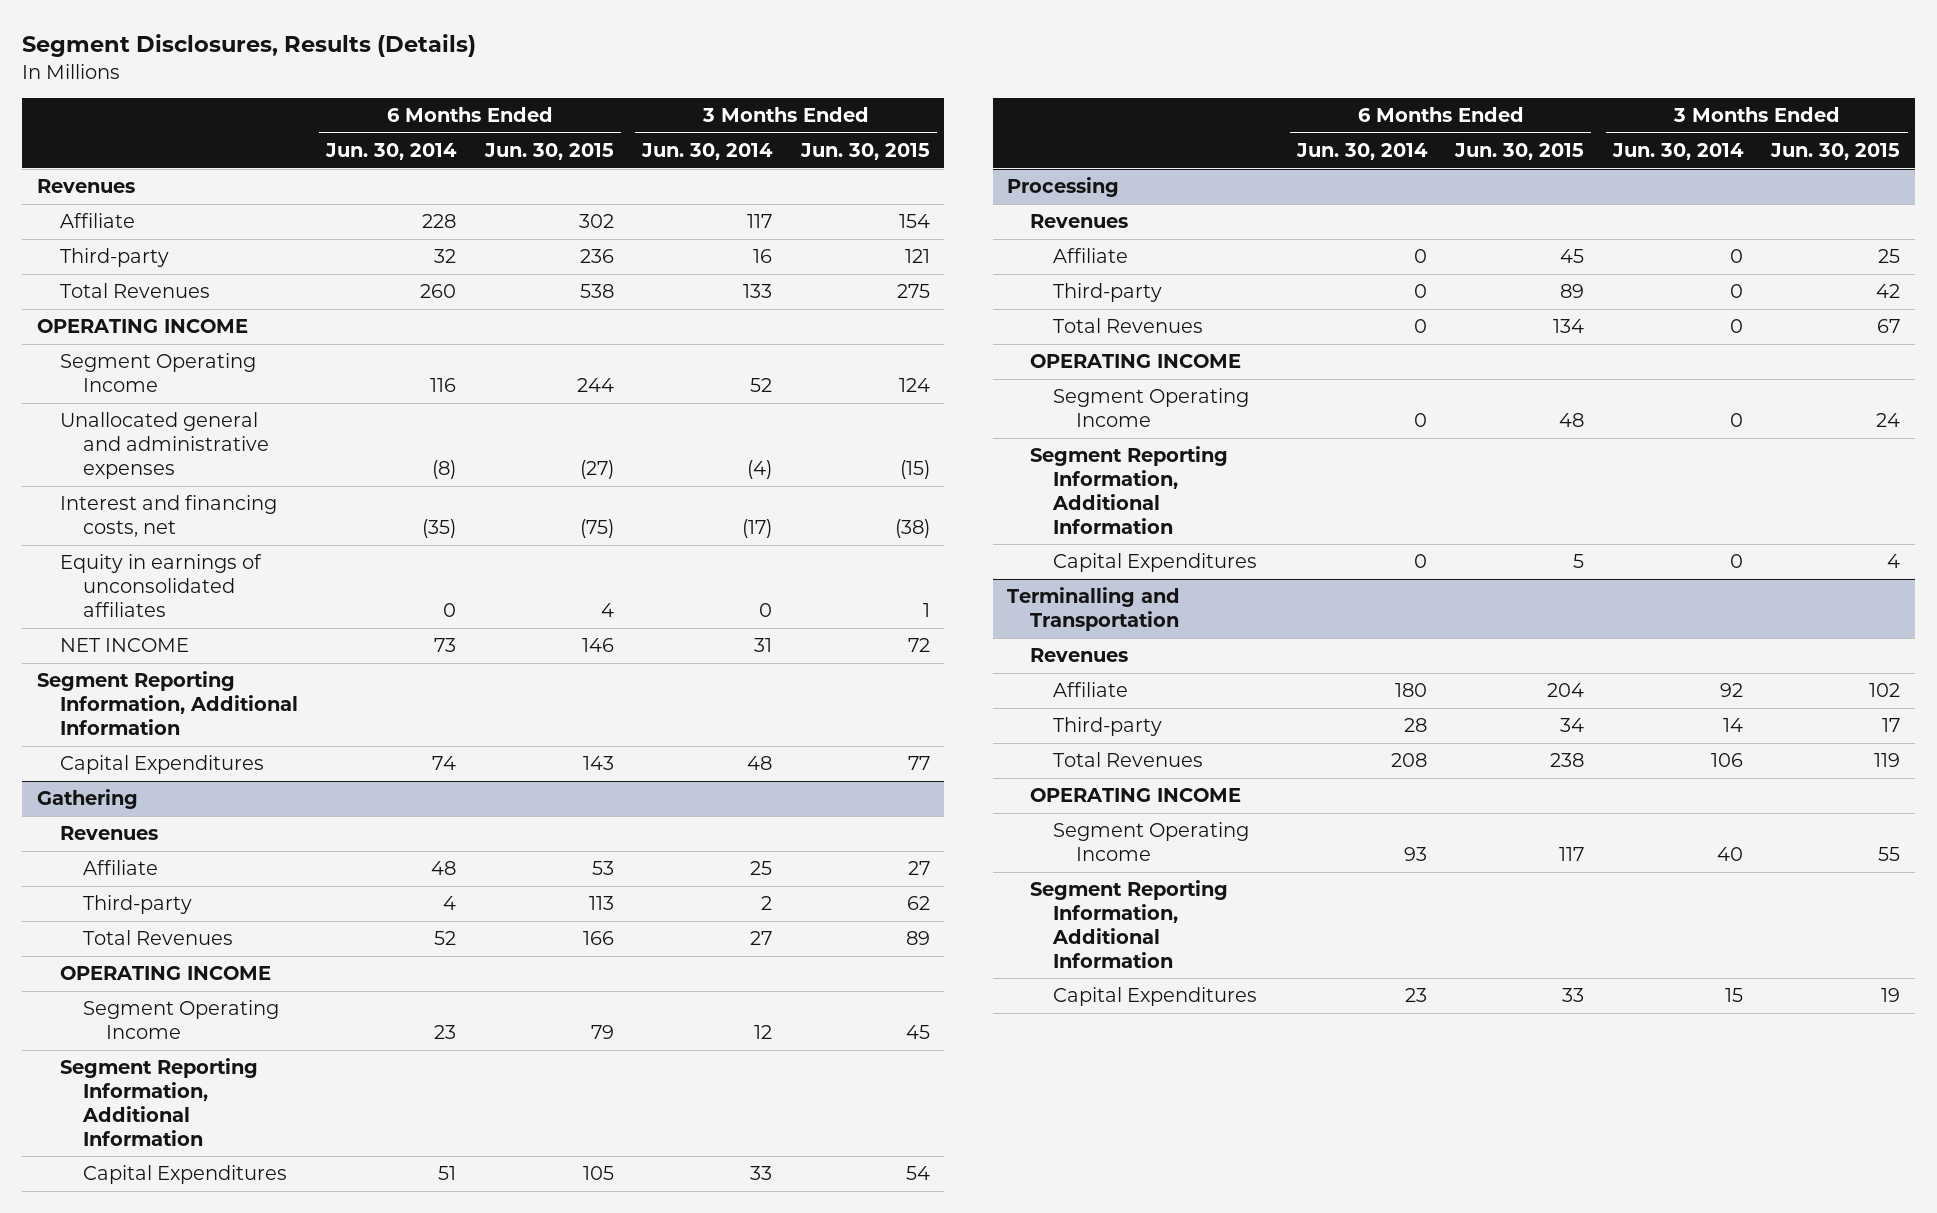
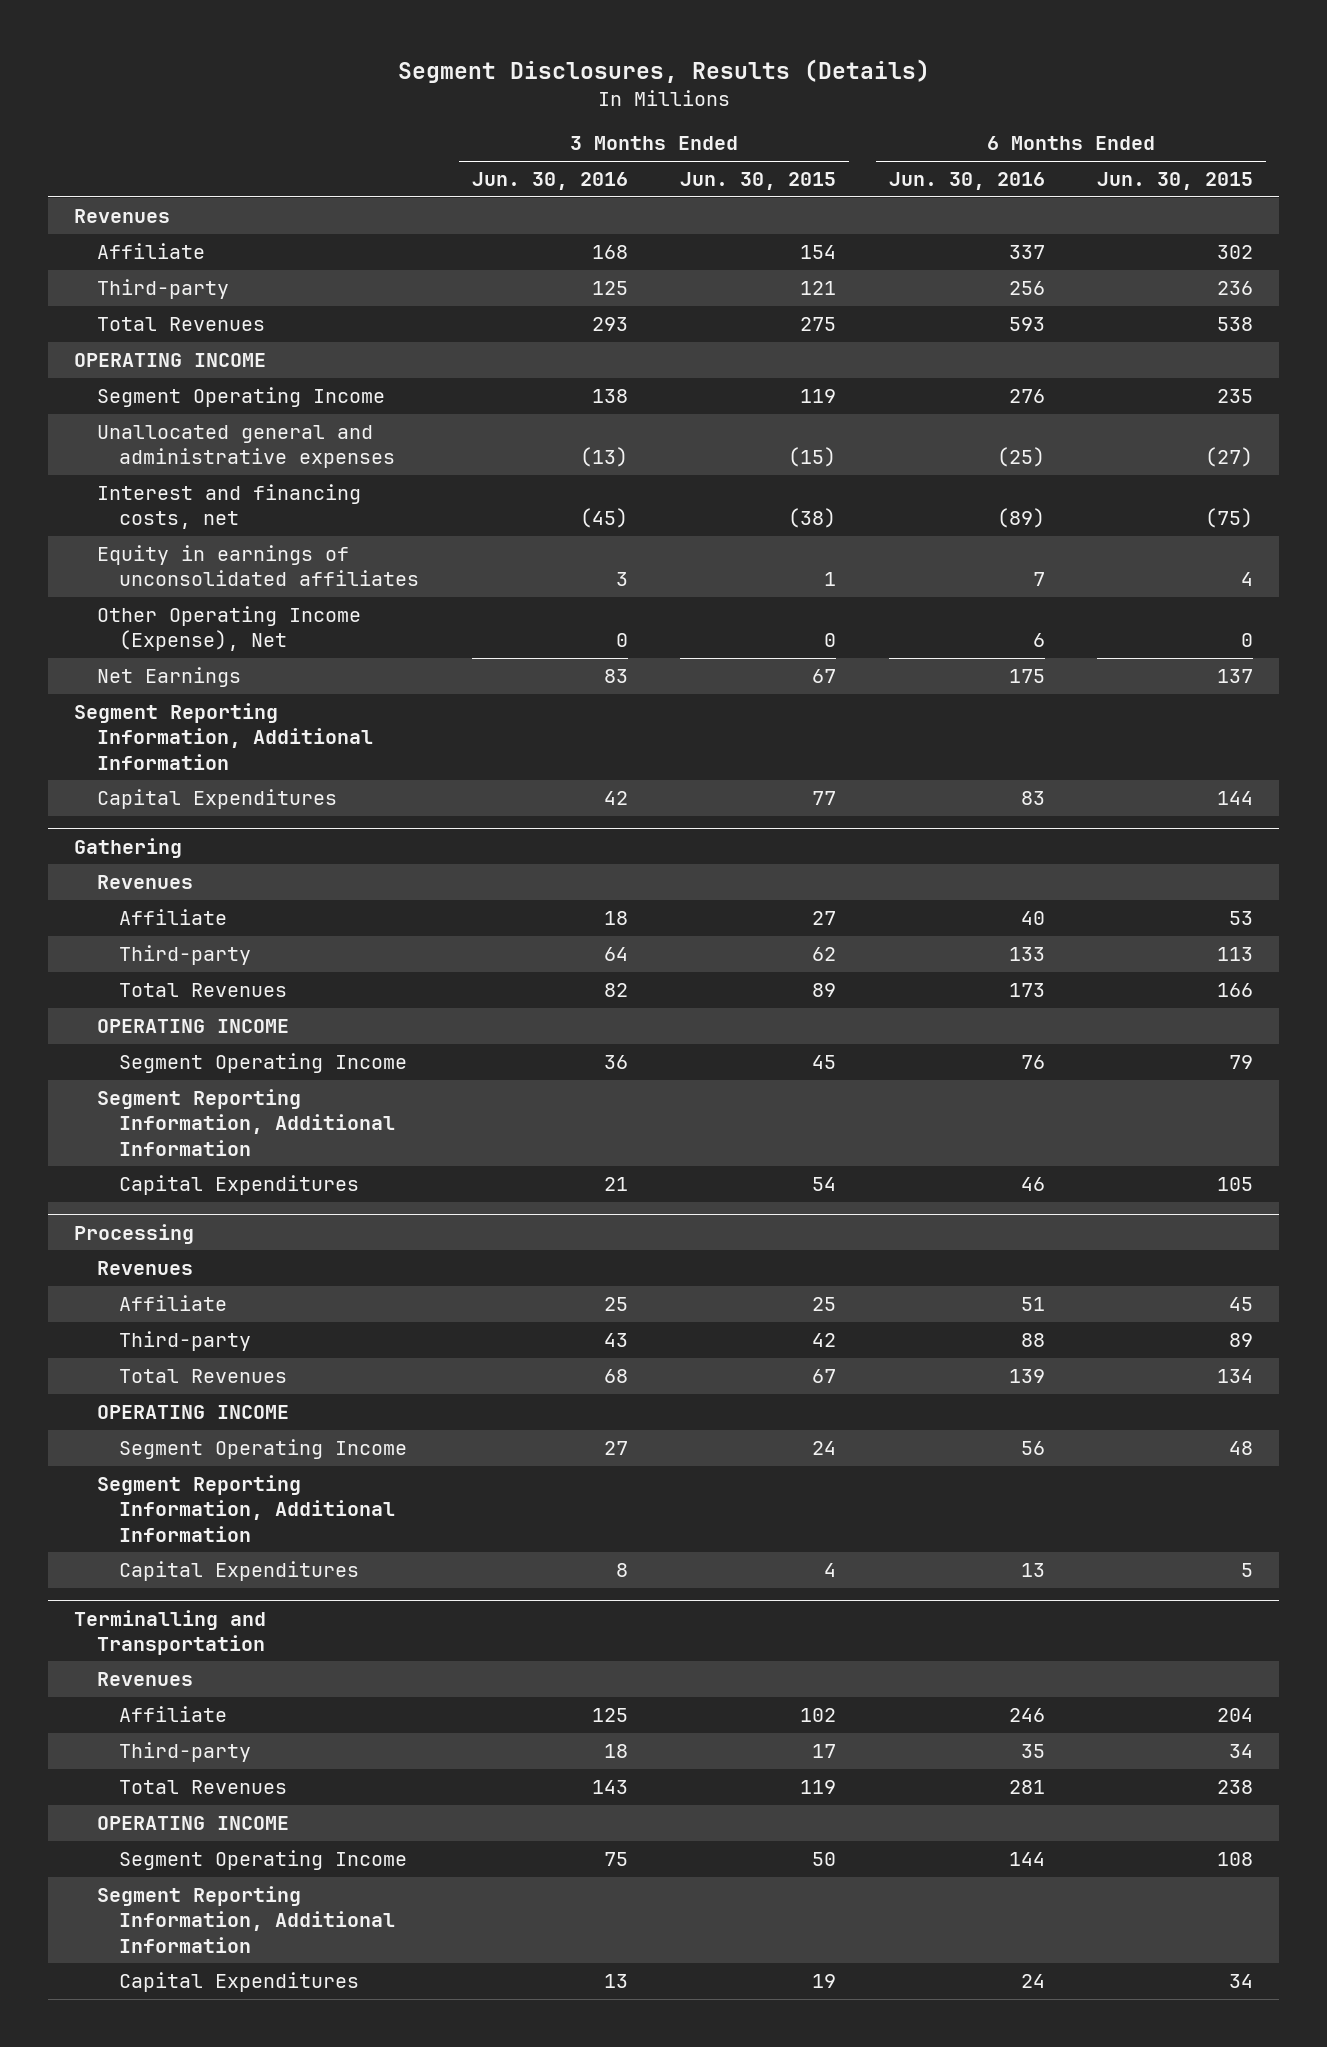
[325,143,458,161] Jun. 30, 2014 -> none
[641,143,774,161] Jun. 30, 2014 -> none
none -> [471,172,628,191] Jun. 30, 2016
none -> [888,172,1045,191] Jun. 30, 2016
[576,378,614,393] 244 -> [1216,389,1253,404] 235
[898,378,930,393] 124 -> [800,389,837,404] 119
none -> [96,606,361,652] Other Operating Income (Expense), Net
[59,638,189,653] NET INCOME -> [96,667,241,688] Net Earnings
[581,638,614,653] 146 -> [1216,669,1253,684] 137
[907,638,930,653] 72 -> [812,669,837,684] 67
[582,756,614,771] 143 -> [1216,791,1253,806] 144
[1559,847,1585,862] 117 -> [1216,1852,1253,1867] 108
[1878,847,1901,862] 55 -> [812,1852,837,1867] 50
[1562,988,1585,1003] 33 -> [1228,1974,1253,1989] 34

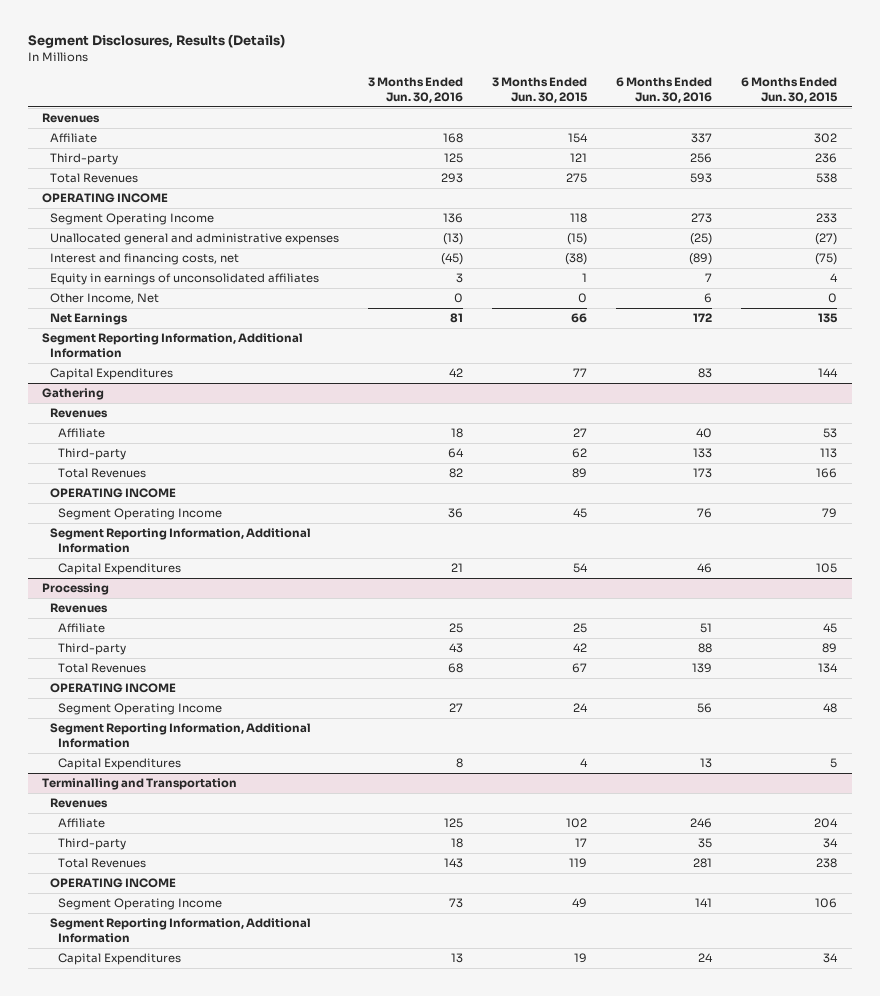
[591,389,628,404] 138 -> [443,213,464,224] 136
[800,389,837,404] 119 -> [570,213,588,224] 118
[1008,389,1045,404] 276 -> [691,213,713,224] 273
[1216,389,1253,404] 235 -> [816,213,838,224] 233
[96,606,361,652] Other Operating Income (Expense), Net -> [50,293,160,305] Other Income, Net
[603,669,628,684] 83 -> [450,313,464,324] 81
[812,669,837,684] 67 -> [571,313,588,324] 66
[1008,669,1045,684] 175 -> [693,313,713,323] 172
[1216,669,1253,684] 137 -> [818,313,839,324] 135
[603,1852,628,1867] 75 -> [449,898,464,909] 73
[812,1852,837,1867] 50 -> [572,898,588,909] 49
[1008,1852,1045,1867] 144 -> [695,898,713,908] 141
[1216,1852,1253,1867] 108 -> [815,898,838,909] 106

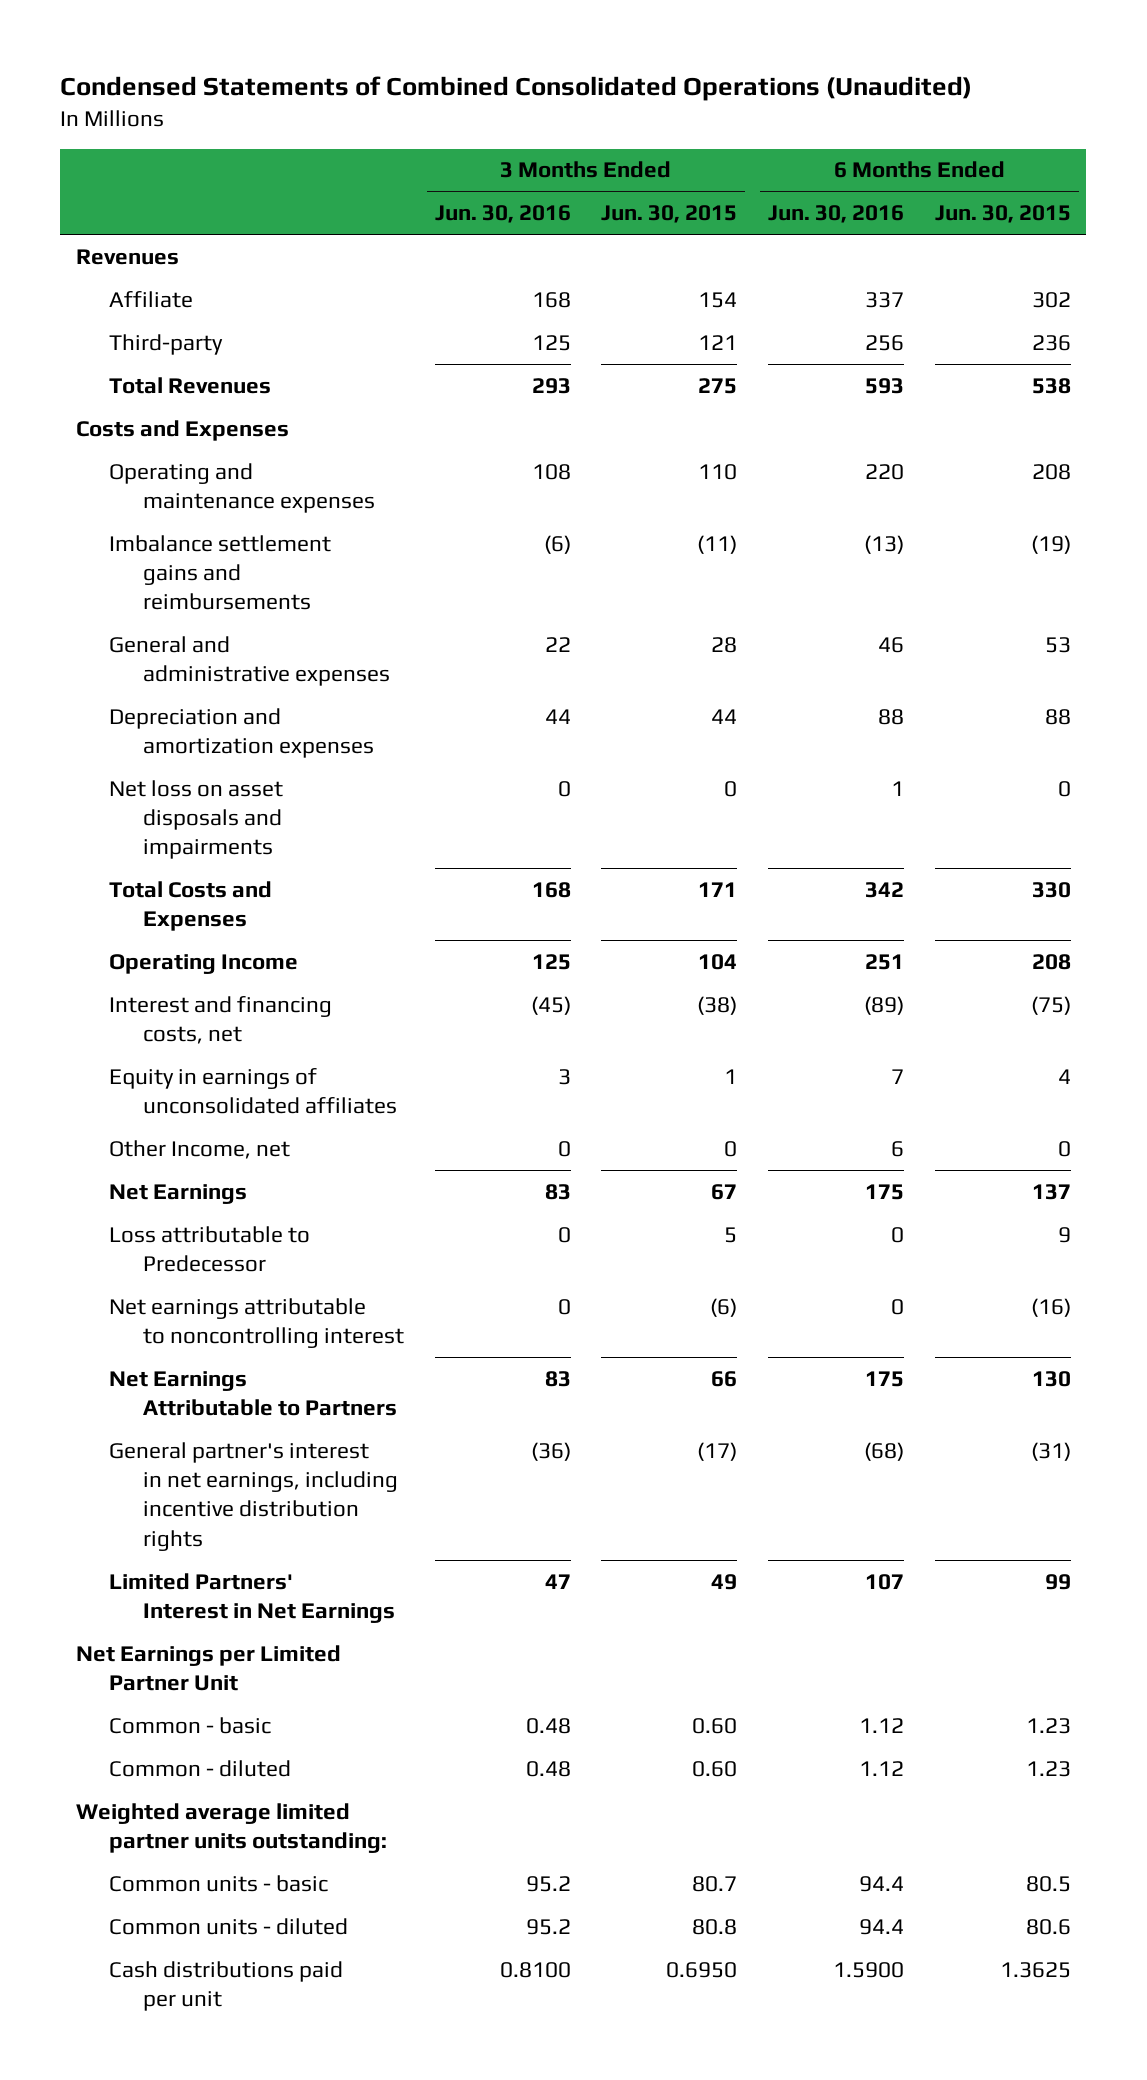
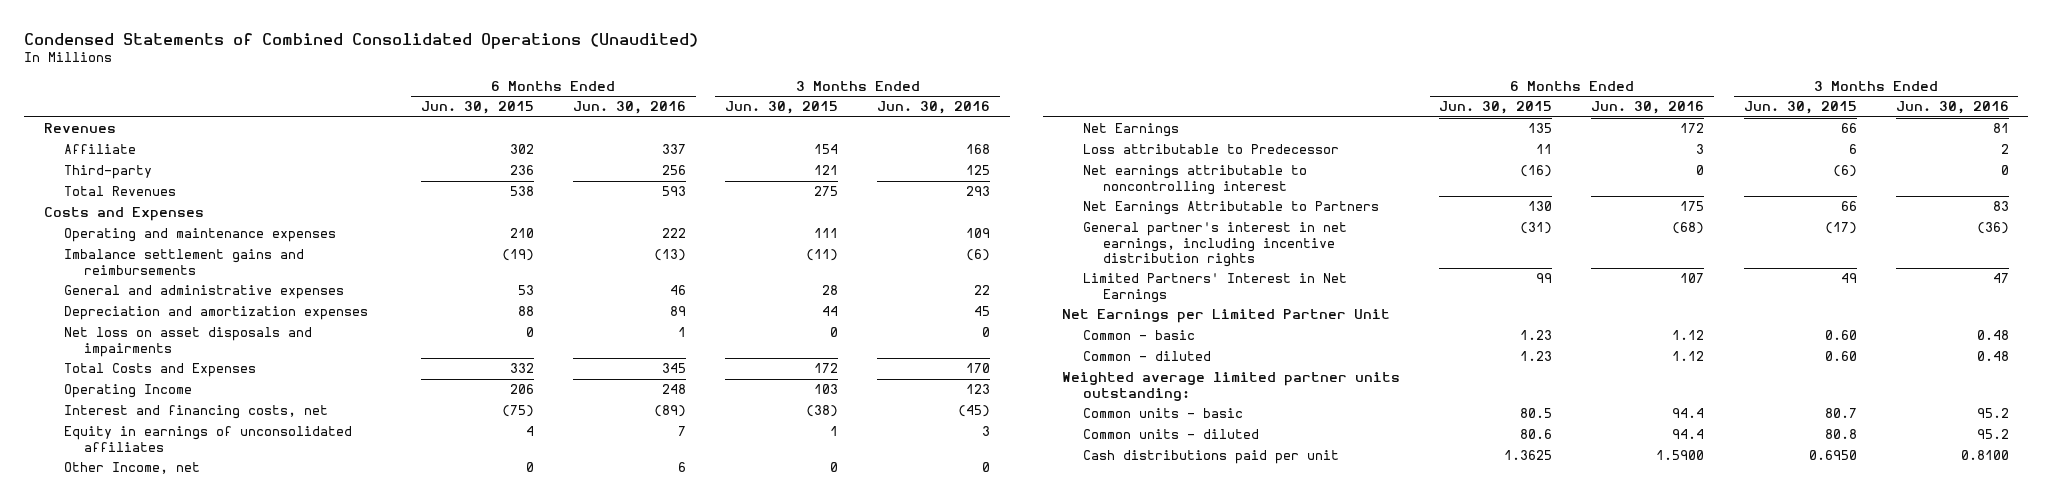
[531,463,571,480] 108 -> [966,228,991,239] 109
[698,463,738,480] 110 -> [813,228,838,239] 111
[865,463,905,480] 220 -> [661,228,686,239] 222
[1032,463,1072,480] 208 -> [509,228,534,239] 210
[544,708,571,724] 44 -> [974,306,991,317] 45
[878,708,905,725] 88 -> [669,306,686,317] 89
[531,881,571,898] 168 -> [966,363,991,374] 170
[698,881,738,897] 171 -> [813,363,838,374] 172
[865,881,905,898] 342 -> [661,363,686,374] 345
[1032,881,1072,898] 330 -> [509,363,534,374] 332
[531,953,571,970] 125 -> [966,384,991,395] 123
[698,953,738,970] 104 -> [813,384,838,395] 103
[865,953,905,970] 251 -> [661,384,686,395] 248
[1032,953,1072,970] 208 -> [509,384,534,395] 206
[544,1183,571,1200] 83 -> [1992,123,2009,134] 81
[711,1183,738,1200] 67 -> [1840,123,1857,134] 66
[865,1183,905,1200] 175 -> [1680,123,1705,134] 172
[1032,1183,1072,1200] 137 -> [1528,123,1553,134] 135
[557,1226,571,1243] 0 -> [2000,144,2009,155] 2
[724,1226,738,1243] 5 -> [1848,144,1857,155] 6
[891,1226,905,1243] 0 -> [1696,144,1705,155] 3
[1058,1226,1072,1243] 9 -> [1536,144,1553,155] 11

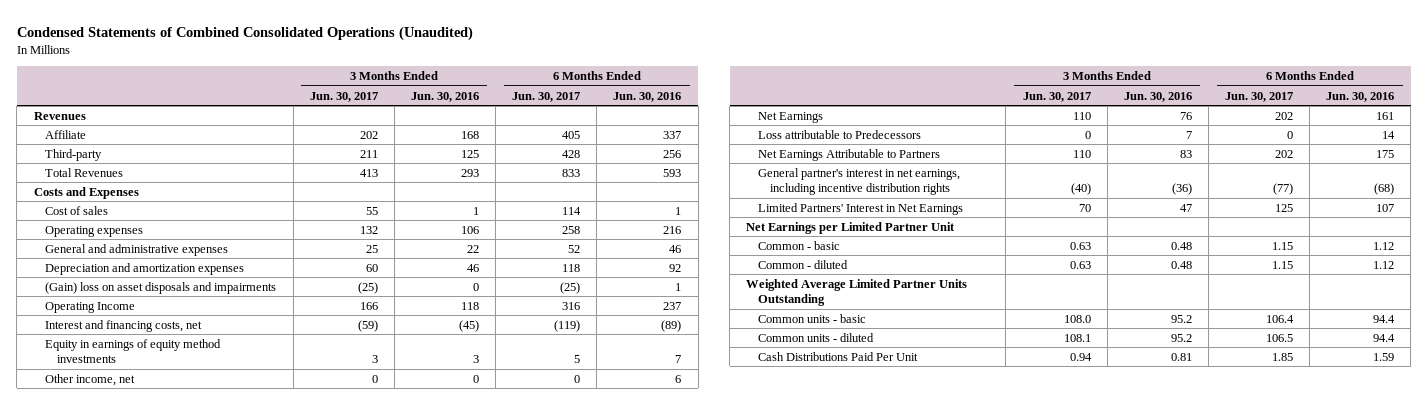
[420,101,534,115] Jun. 30, 2015 -> none
[724,101,838,115] Jun. 30, 2015 -> none
none -> [309,91,378,102] Jun. 30, 2017
none -> [512,91,581,102] Jun. 30, 2017
[63,249,304,275] Imbalance settlement gains and reimbursements -> none
none -> [45,205,109,215] Cost of sales
[63,228,336,243] Operating and maintenance expenses -> [45,225,144,237] Operating expenses
[661,228,686,239] 222 -> [663,225,682,234] 216
[966,228,991,239] 109 -> [460,225,479,234] 106
[63,363,256,378] Total Costs and Expenses -> none
[669,306,686,317] 89 -> [669,263,682,272] 92
[974,306,991,317] 45 -> [466,263,479,272] 46
[63,327,312,357] Net loss on asset disposals and impairments -> [45,281,277,294] (Gain) loss on asset disposals and impairments
[661,384,686,395] 248 -> [663,301,682,310] 237
[966,384,991,395] 123 -> [460,301,479,310] 118
[1082,165,1307,195] Net earnings attributable to noncontrolling interest -> none
[63,426,352,452] Equity in earnings of unconsolidated affiliates -> [45,338,222,363] Equity in earnings of equity method investments
[63,462,200,475] Other Income, net -> [45,373,136,386] Other income, net
[1680,123,1705,134] 172 -> [1376,111,1395,120] 161
[1992,123,2009,134] 81 -> [1179,111,1192,120] 76
[1082,144,1339,155] Loss attributable to Predecessor -> [758,129,922,139] Loss attributable to Predecessors
[1696,144,1705,155] 3 -> [1382,130,1396,139] 14
[2000,144,2009,155] 2 -> [1185,130,1192,139] 7
[1062,372,1401,401] Weighted average limited partner units outstanding: -> [746,278,968,306] Weighted Average Limited Partner Units Outstanding
[1082,450,1339,465] Cash distributions paid per unit -> [758,351,919,361] Cash Distributions Paid Per Unit
[1656,450,1705,461] 1.5900 -> [1373,352,1395,361] 1.59
[1960,450,2009,461] 0.8100 -> [1170,352,1192,361] 0.81

